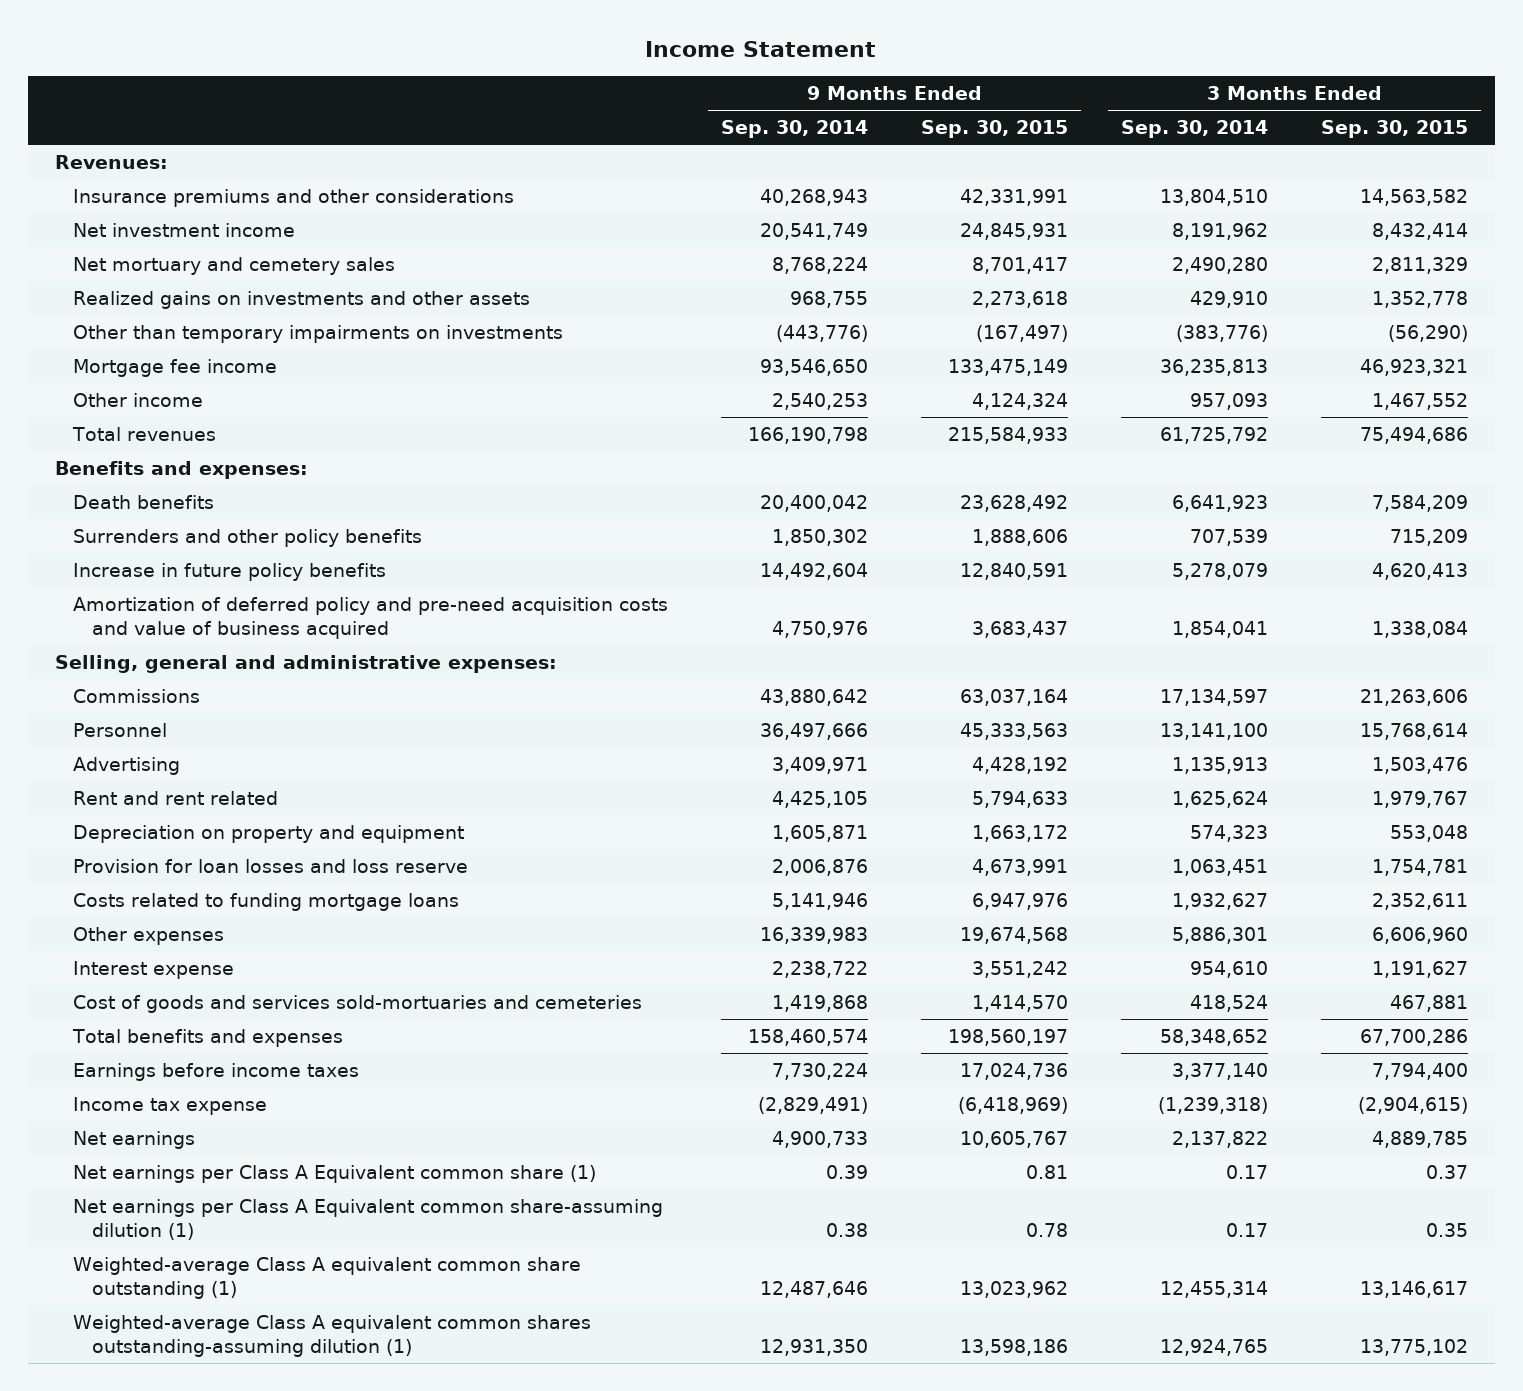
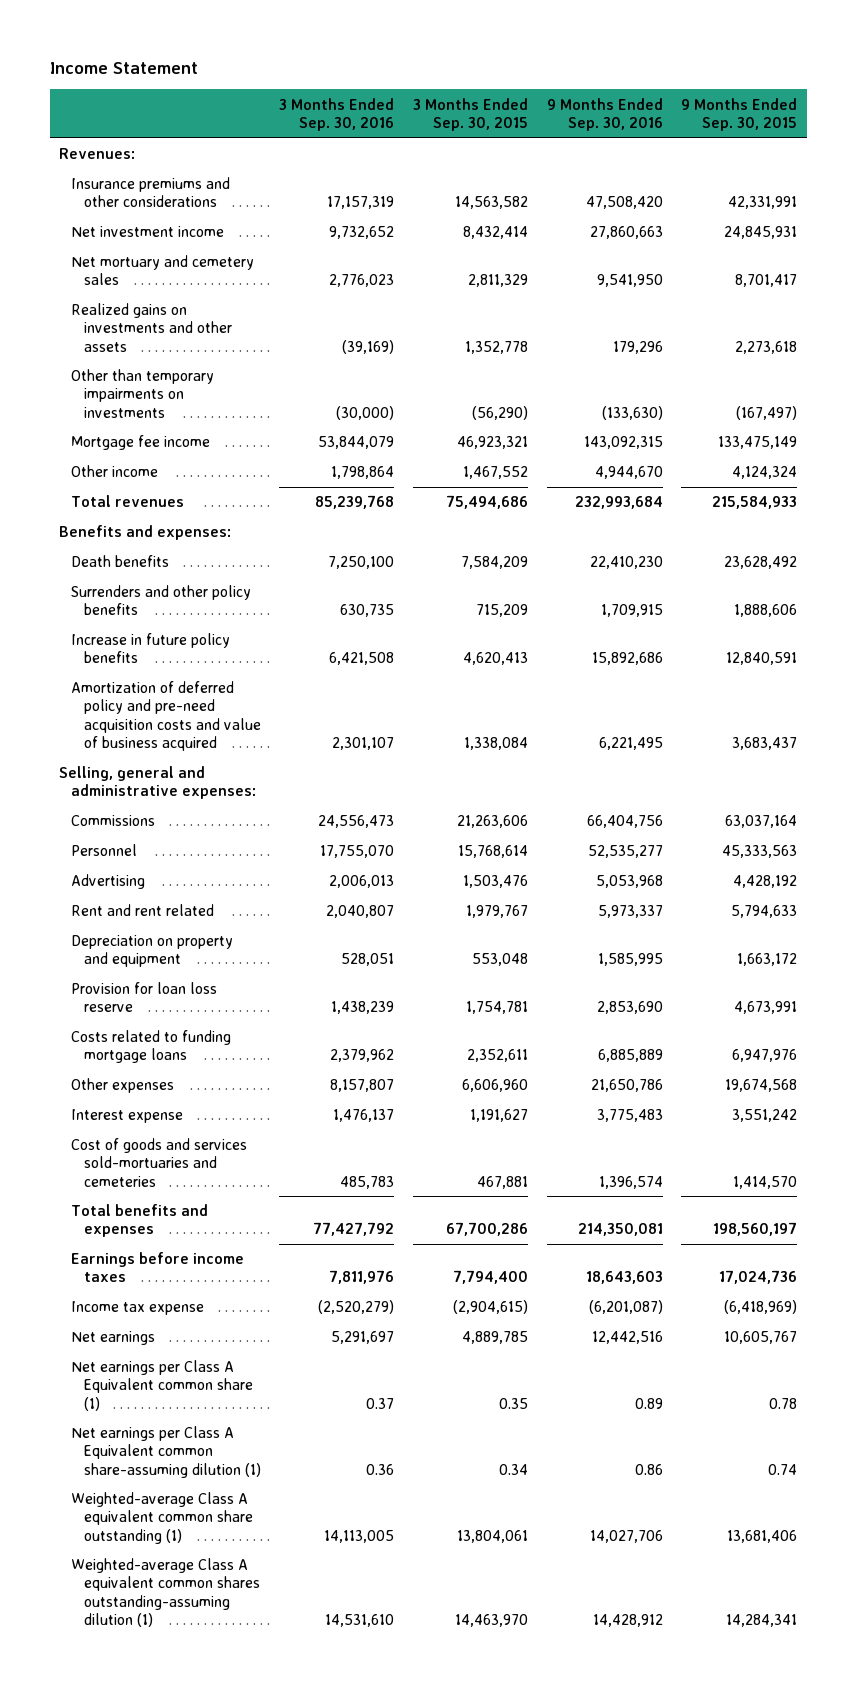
[721,120,869,139] Sep. 30, 2014 -> none
[1121,120,1269,139] Sep. 30, 2014 -> none
none -> [279,97,395,131] 3 Months Ended Sep. 30, 2016
none -> [546,97,663,131] 9 Months Ended Sep. 30, 2016
[73,858,469,873] Provision for loan losses and loss reserve -> [71,982,218,1013] Provision for loan loss reserve
[1026,1164,1069,1179] 0.81 -> [769,1397,798,1409] 0.78
[1426,1164,1469,1179] 0.37 -> [499,1397,529,1409] 0.35
[1026,1223,1069,1238] 0.78 -> [768,1463,798,1475] 0.74
[1426,1223,1469,1238] 0.35 -> [499,1463,529,1475] 0.34
[960,1281,1069,1299] 13,023,962 -> [727,1529,798,1543] 13,681,406
[1360,1281,1469,1299] 13,146,617 -> [457,1529,529,1543] 13,804,061
[960,1339,1069,1357] 13,598,186 -> [726,1613,798,1627] 14,284,341
[1360,1339,1469,1357] 13,775,102 -> [455,1613,529,1627] 14,463,970

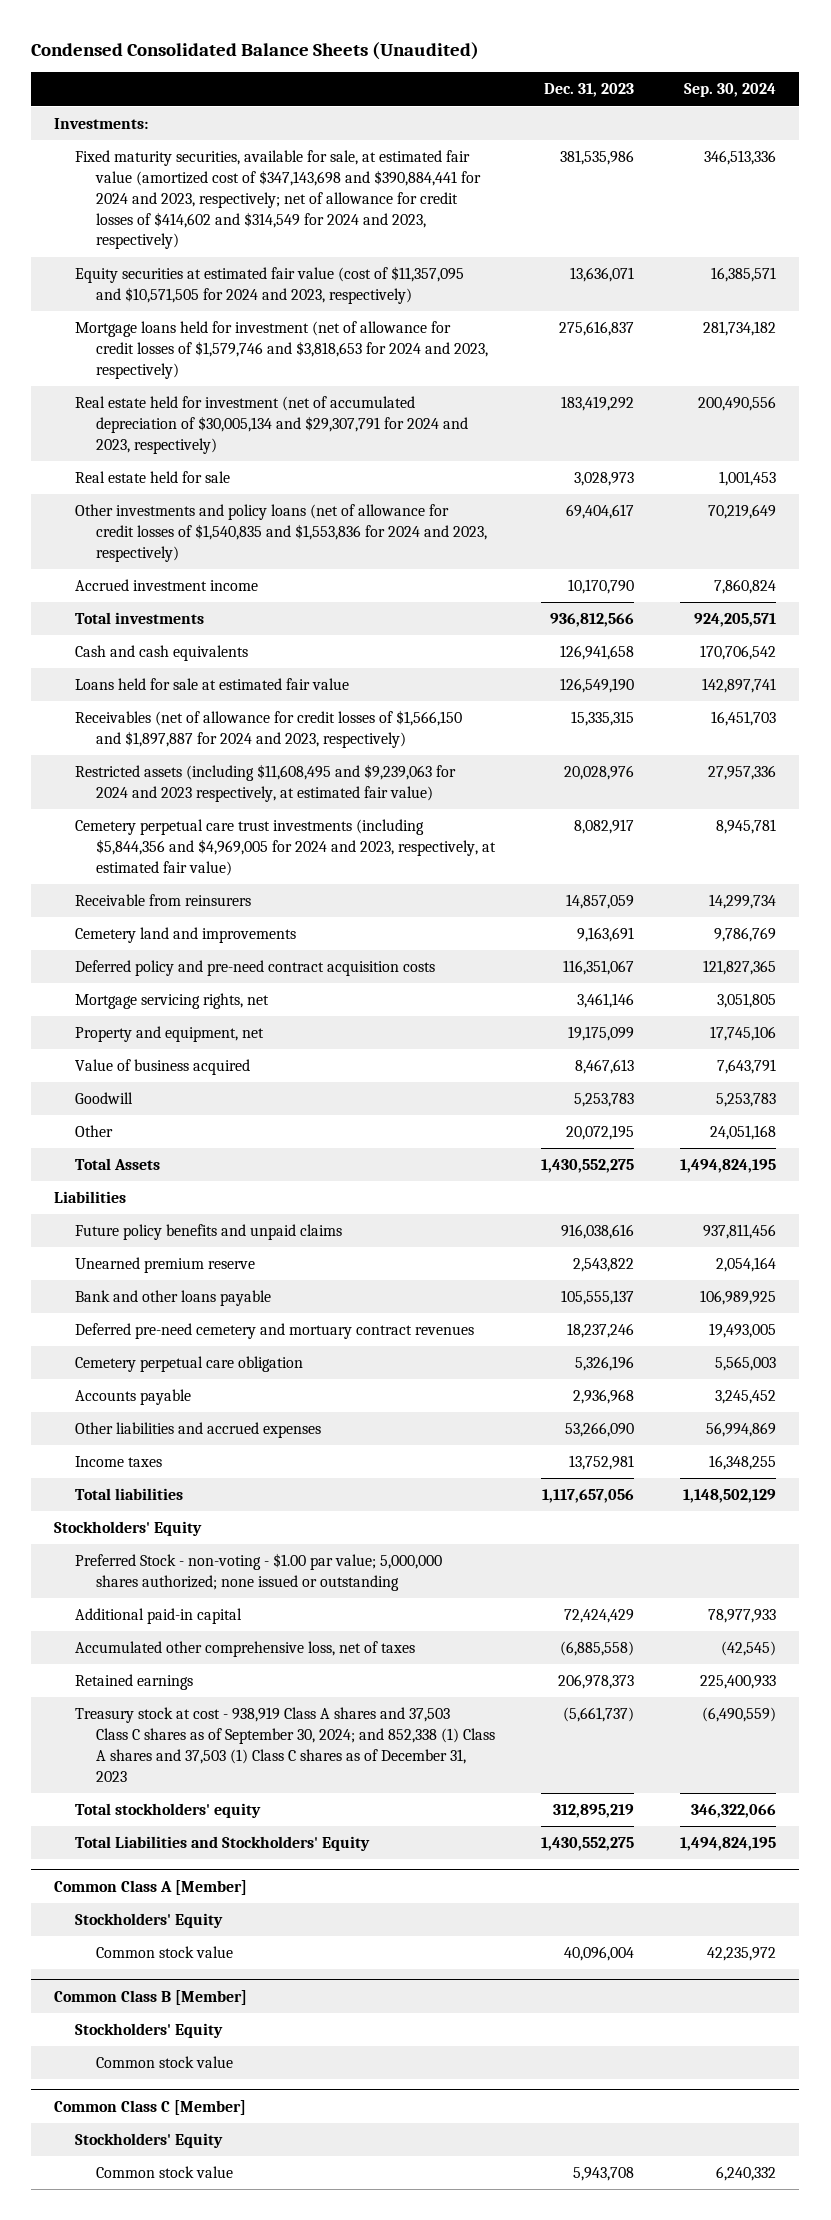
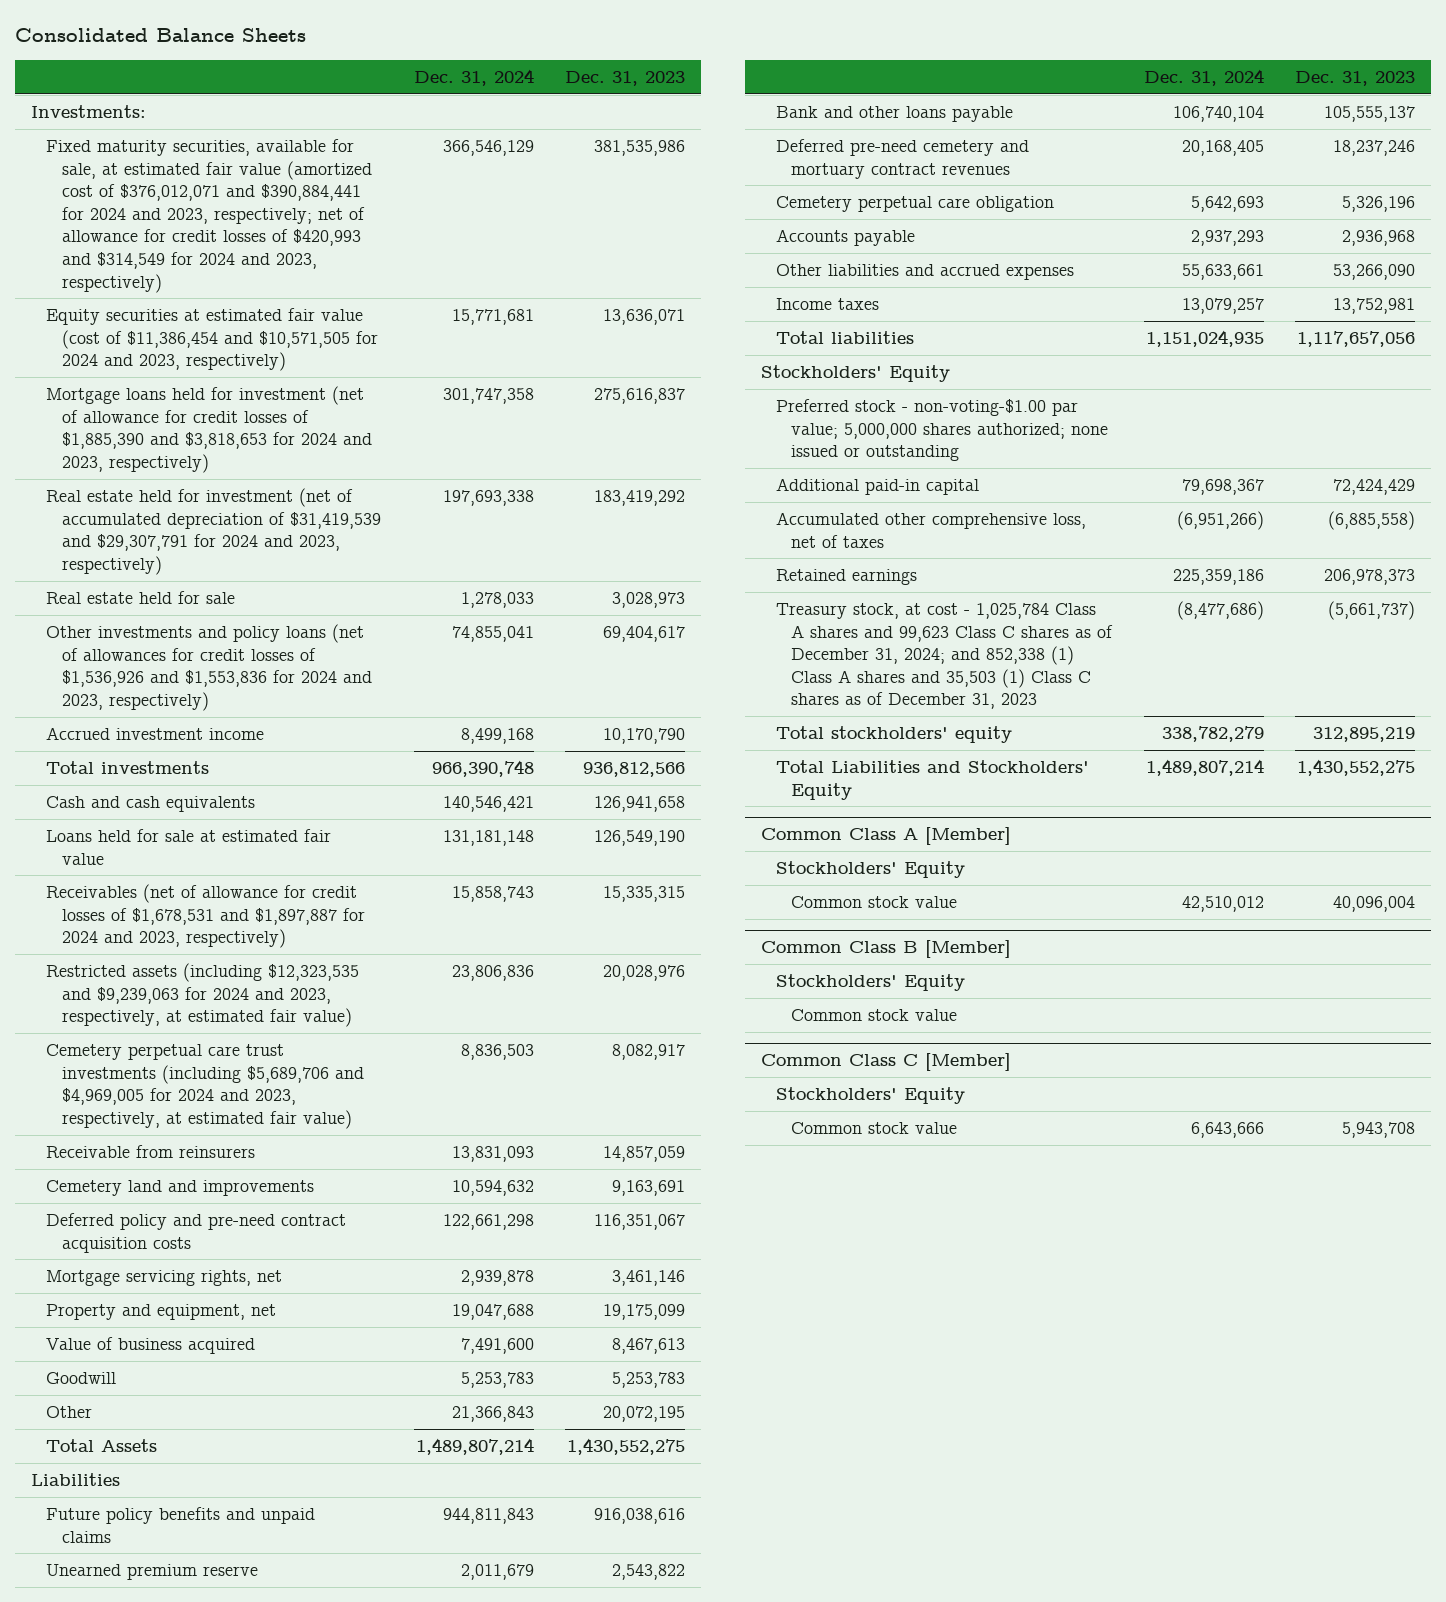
[31,42,480,61] Condensed Consolidated Balance Sheets (Unaudited) -> [15,28,307,43] Consolidated Balance Sheets
[684,83,777,98] Sep. 30, 2024 -> none
none -> [413,68,534,86] Dec. 31, 2024
[75,150,482,250] Fixed maturity securities, available for sale, at estimated fair value (amortized cost of $347,143,698 and $390,884,441 for 2024 and 2023, respectively; net of allowance for credit losses of $414,602 and $314,549 for 2024 and 2023, respectively) -> [46,138,372,293] Fixed maturity securities, available for sale, at estimated fair value (amortized cost of $376,012,071 and $390,884,441 for 2024 and 2023, respectively; net of allowance for credit losses of $420,993 and $314,549 for 2024 and 2023, respectively)
[75,266,465,304] Equity securities at estimated fair value (cost of $11,357,095 and $10,571,505 for 2024 and 2023, respectively) -> [46,307,378,372] Equity securities at estimated fair value (cost of $11,386,454 and $10,571,505 for 2024 and 2023, respectively)
[75,321,489,379] Mortgage loans held for investment (net of allowance for credit losses of $1,579,746 and $3,818,653 for 2024 and 2023, respectively) -> [46,385,372,473] Mortgage loans held for investment (net of allowance for credit losses of $1,885,390 and $3,818,653 for 2024 and 2023, respectively)
[75,396,469,454] Real estate held for investment (net of accumulated depreciation of $30,005,134 and $29,307,791 for 2024 and 2023, respectively) -> [46,487,381,575] Real estate held for investment (net of accumulated depreciation of $31,419,539 and $29,307,791 for 2024 and 2023, respectively)
[75,504,488,562] Other investments and policy loans (net of allowance for credit losses of $1,540,835 and $1,553,836 for 2024 and 2023, respectively) -> [46,623,372,711] Other investments and policy loans (net of allowances for credit losses of $1,536,926 and $1,553,836 for 2024 and 2023, respectively)
[75,710,463,748] Receivables (net of allowance for credit losses of $1,566,150 and $1,897,887 for 2024 and 2023, respectively) -> [46,883,365,949] Receivables (net of allowance for credit losses of $1,678,531 and $1,897,887 for 2024 and 2023, respectively)
[75,764,457,802] Restricted assets (including $11,608,495 and $9,239,063 for 2024 and 2023 respectively, at estimated fair value) -> [46,962,360,1028] Restricted assets (including $12,323,535 and $9,239,063 for 2024 and 2023, respectively, at estimated fair value)
[75,819,497,876] Cemetery perpetual care trust investments (including $5,844,356 and $4,969,005 for 2024 and 2023, respectively, at estimated fair value) -> [46,1043,364,1129] Cemetery perpetual care trust investments (including $5,689,706 and $4,969,005 for 2024 and 2023, respectively, at estimated fair value)
[75,1553,443,1591] Preferred Stock - non-voting - $1.00 par value; 5,000,000 shares authorized; none issued or outstanding -> [776,398,1109,462] Preferred stock - non-voting-$1.00 par value; 5,000,000 shares authorized; none issued or outstanding
[75,1707,496,1782] Treasury stock at cost - 938,919 Class A shares and 37,503 Class C shares as of September 30, 2024; and 852,338 (1) Class A shares and 37,503 (1) Class C shares as of December 31, 2023 -> [776,602,1114,710] Treasury stock, at cost - 1,025,784 Class A shares and 99,623 Class C shares as of December 31, 2024; and 852,338 (1) Class A shares and 35,503 (1) Class C shares as of December 31, 2023

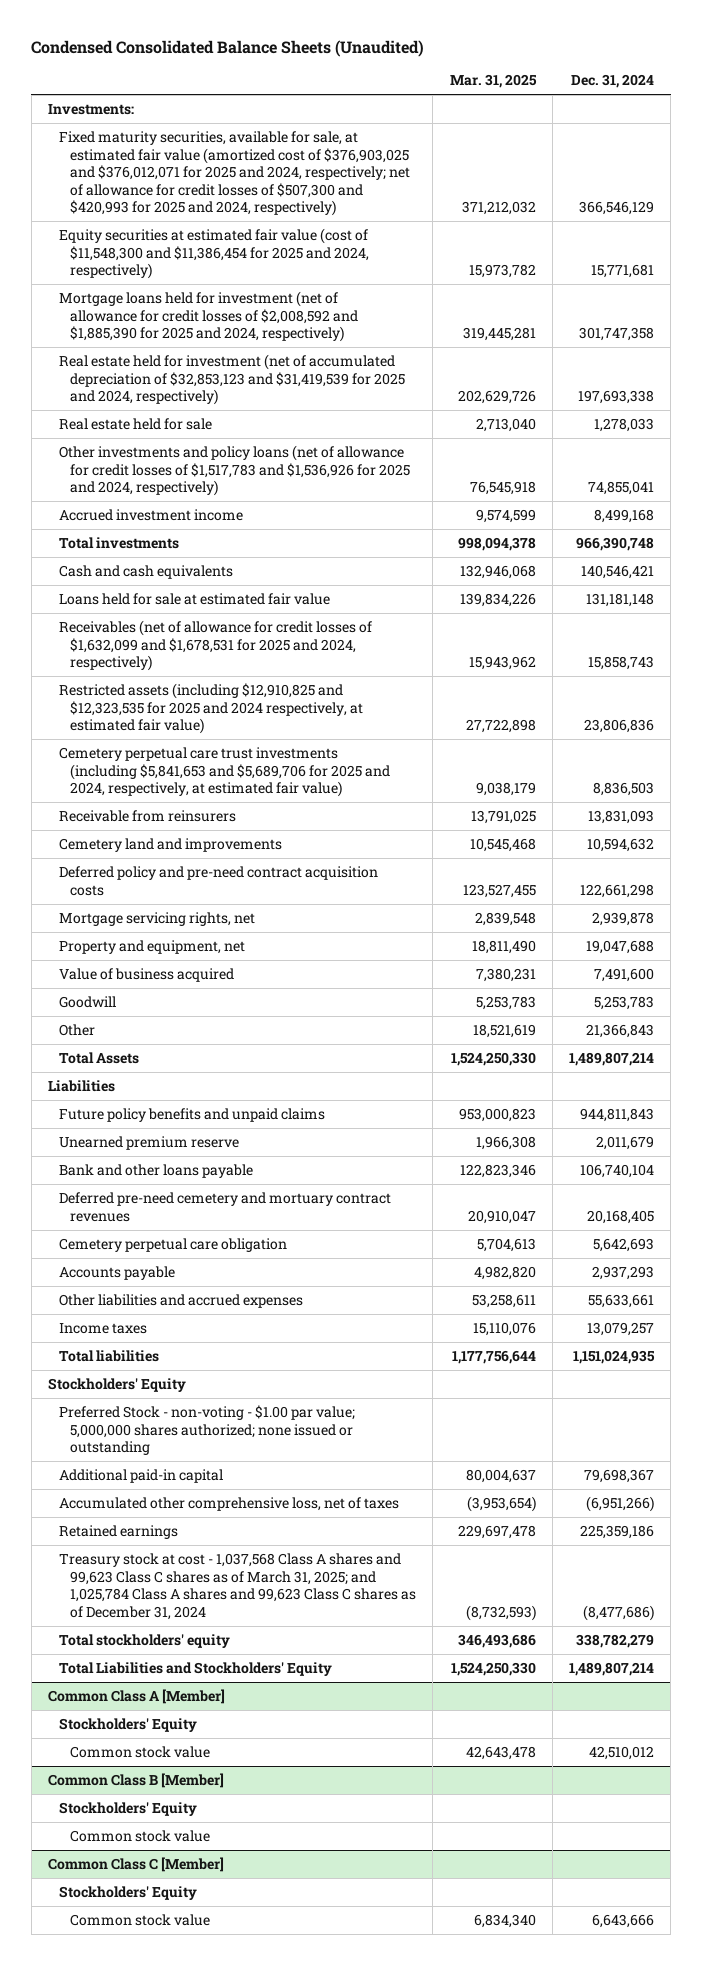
[15,28,307,43] Consolidated Balance Sheets -> [31,39,425,57] Condensed Consolidated Balance Sheets (Unaudited)
[565,70,686,86] Dec. 31, 2023 -> none
none -> [449,74,537,89] Mar. 31, 2025
[46,138,372,293] Fixed maturity securities, available for sale, at estimated fair value (amortized cost of $376,012,071 and $390,884,441 for 2024 and 2023, respectively; net of allowance for credit losses of $420,993 and $314,549 for 2024 and 2023, respectively) -> [58,130,411,217] Fixed maturity securities, available for sale, at estimated fair value (amortized cost of $376,903,025 and $376,012,071 for 2025 and 2024, respectively; net of allowance for credit losses of $507,300 and $420,993 for 2025 and 2024, respectively)
[46,307,378,372] Equity securities at estimated fair value (cost of $11,386,454 and $10,571,505 for 2024 and 2023, respectively) -> [58,227,370,280] Equity securities at estimated fair value (cost of $11,548,300 and $11,386,454 for 2025 and 2024, respectively)
[46,385,372,473] Mortgage loans held for investment (net of allowance for credit losses of $1,885,390 and $3,818,653 for 2024 and 2023, respectively) -> [58,290,359,343] Mortgage loans held for investment (net of allowance for credit losses of $2,008,592 and $1,885,390 for 2025 and 2024, respectively)
[46,487,381,575] Real estate held for investment (net of accumulated depreciation of $31,419,539 and $29,307,791 for 2024 and 2023, respectively) -> [58,353,406,406] Real estate held for investment (net of accumulated depreciation of $32,853,123 and $31,419,539 for 2025 and 2024, respectively)
[46,623,372,711] Other investments and policy loans (net of allowances for credit losses of $1,536,926 and $1,553,836 for 2024 and 2023, respectively) -> [58,444,411,497] Other investments and policy loans (net of allowance for credit losses of $1,517,783 and $1,536,926 for 2025 and 2024, respectively)
[46,883,365,949] Receivables (net of allowance for credit losses of $1,678,531 and $1,897,887 for 2024 and 2023, respectively) -> [58,619,372,672] Receivables (net of allowance for credit losses of $1,632,099 and $1,678,531 for 2025 and 2024, respectively)
[46,962,360,1028] Restricted assets (including $12,323,535 and $9,239,063 for 2024 and 2023, respectively, at estimated fair value) -> [58,682,364,735] Restricted assets (including $12,910,825 and $12,323,535 for 2025 and 2024 respectively, at estimated fair value)
[46,1043,364,1129] Cemetery perpetual care trust investments (including $5,689,706 and $4,969,005 for 2024 and 2023, respectively, at estimated fair value) -> [58,746,391,798] Cemetery perpetual care trust investments (including $5,841,653 and $5,689,706 for 2025 and 2024, respectively, at estimated fair value)
[776,398,1109,462] Preferred stock - non-voting-$1.00 par value; 5,000,000 shares authorized; none issued or outstanding -> [58,1404,355,1456] Preferred Stock - non-voting - $1.00 par value; 5,000,000 shares authorized; none issued or outstanding
[776,602,1114,710] Treasury stock, at cost - 1,025,784 Class A shares and 99,623 Class C shares as of December 31, 2024; and 852,338 (1) Class A shares and 35,503 (1) Class C shares as of December 31, 2023 -> [58,1552,417,1620] Treasury stock at cost - 1,037,568 Class A shares and 99,623 Class C shares as of March 31, 2025; and 1,025,784 Class A shares and 99,623 Class C shares as of December 31, 2024

